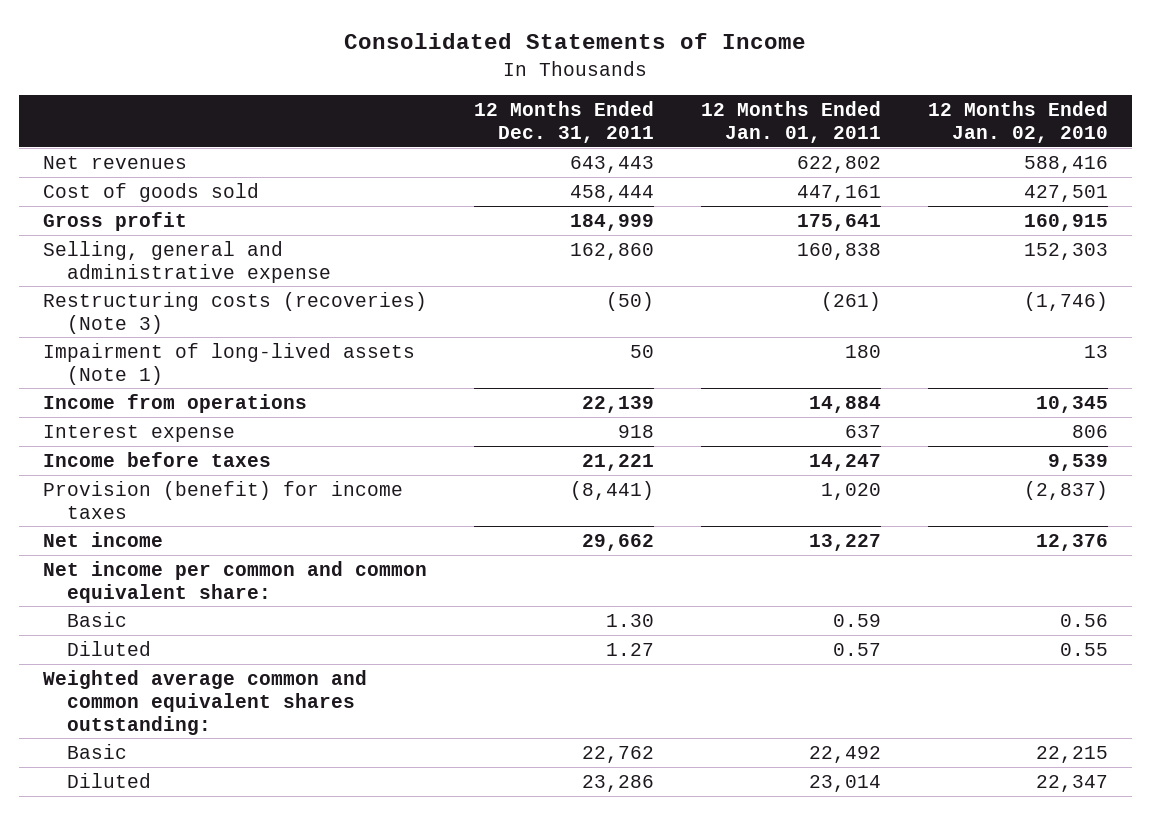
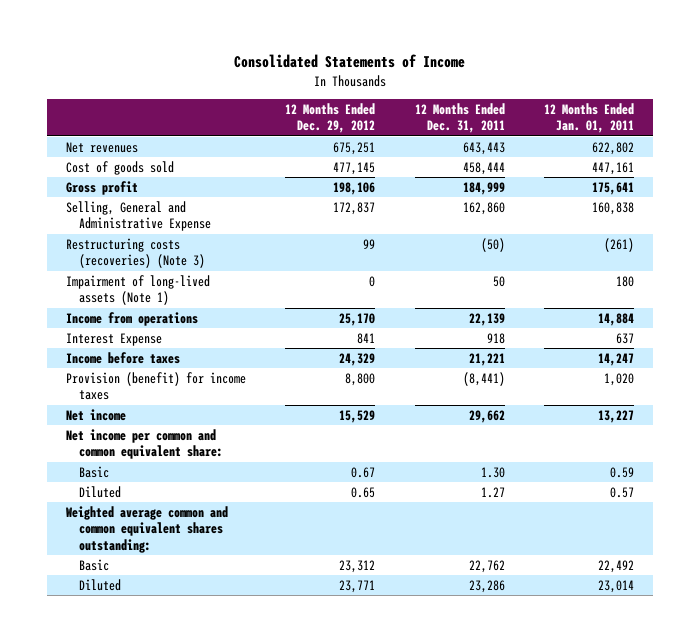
[928,101,1109,144] 12 Months Ended Jan. 02, 2010 -> none
none -> [285,102,376,134] 12 Months Ended Dec. 29, 2012
[42,240,332,283] Selling, general and administrative expense -> [66,200,212,232] Selling, General and Administrative Expense
[42,424,235,442] Interest expense -> [66,332,163,346] Interest Expense

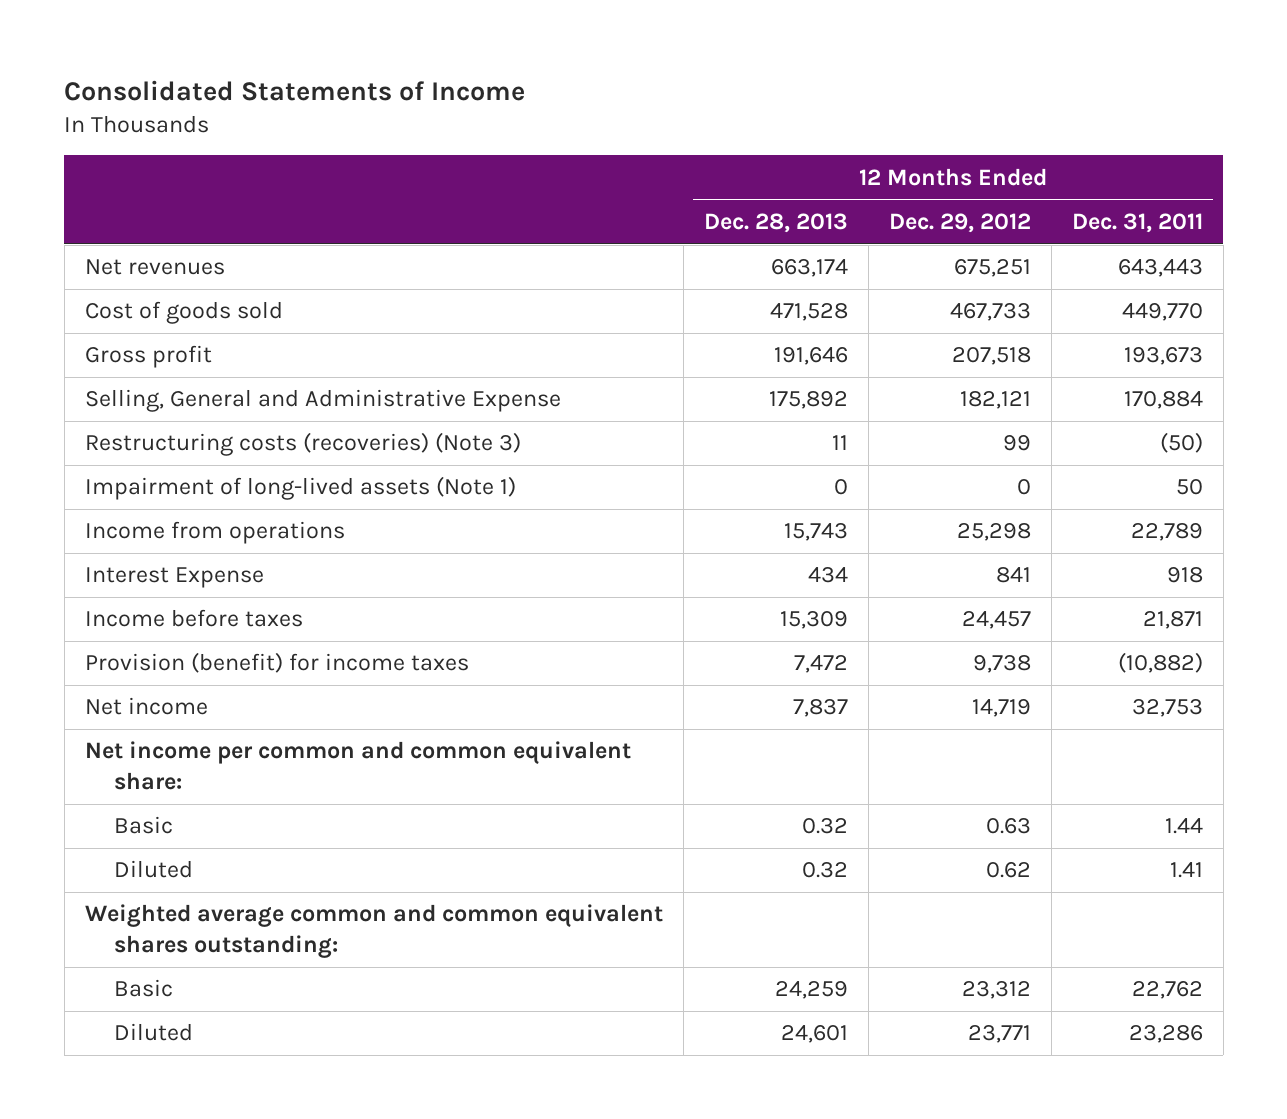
[543,102,634,134] 12 Months Ended Jan. 01, 2011 -> none
none -> [703,212,848,233] Dec. 28, 2013
[333,161,376,175] 477,145 -> [949,303,1031,322] 467,733
[462,161,505,175] 458,444 -> [1121,303,1203,322] 449,770
[333,181,376,195] 198,106 -> [951,347,1031,366] 207,518
[462,181,505,195] 184,999 -> [1123,347,1203,366] 193,673
[333,201,376,215] 172,837 -> [959,391,1031,410] 182,121
[462,201,505,215] 162,860 -> [1123,391,1203,410] 170,884
[339,312,376,326] 25,170 -> [956,523,1031,542] 25,298
[468,312,505,326] 22,139 -> [1130,523,1203,542] 22,789
[339,352,376,366] 24,329 -> [961,611,1031,630] 24,457
[468,352,505,366] 21,221 -> [1142,611,1203,630] 21,871
[345,372,376,386] 8,800 -> [972,655,1031,674] 9,738
[462,371,505,386] (8,441) -> [1117,652,1203,674] (10,882)
[339,409,376,423] 15,529 -> [971,699,1031,718] 14,719
[468,409,505,423] 29,662 -> [1131,699,1203,718] 32,753
[351,466,376,478] 0.67 -> [985,818,1031,835] 0.63
[480,466,505,478] 1.30 -> [1164,818,1203,835] 1.44
[351,486,376,498] 0.65 -> [985,862,1031,879] 0.62
[480,486,505,498] 1.27 -> [1169,862,1203,879] 1.41

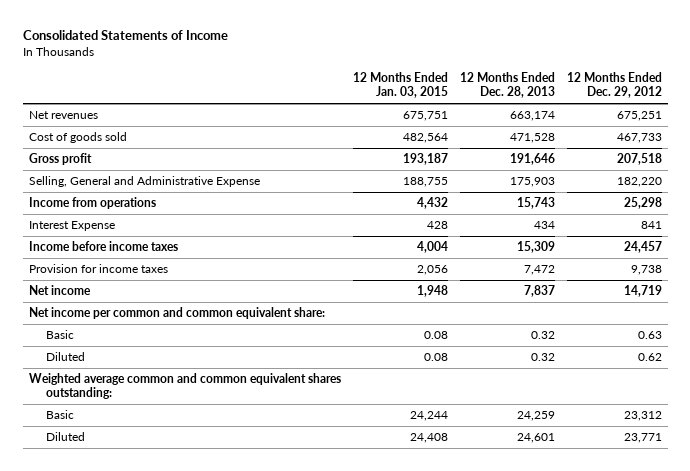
[1071,212,1203,233] Dec. 31, 2011 -> none
none -> [352,72,448,99] 12 Months Ended Jan. 03, 2015
[84,432,521,457] Restructuring costs (recoveries) (Note 3) -> none
[84,476,516,501] Impairment of long-lived assets (Note 1) -> none
[768,391,848,410] 175,892 -> [509,177,555,188] 175,903
[959,391,1031,410] 182,121 -> [616,177,662,188] 182,220
[84,609,303,628] Income before taxes -> [28,241,178,252] Income before income taxes
[84,652,469,674] Provision (benefit) for income taxes -> [28,264,168,274] Provision for income taxes

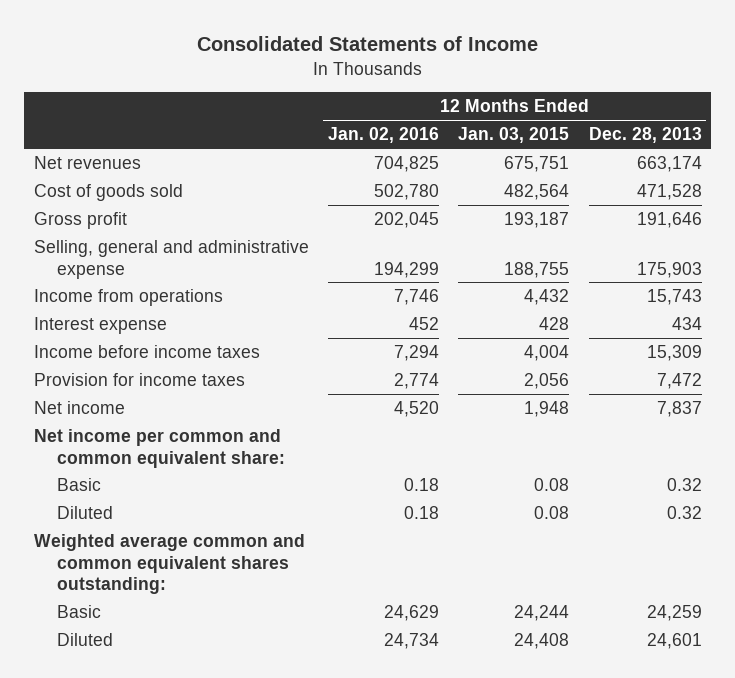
[566,72,662,99] 12 Months Ended Dec. 29, 2012 -> none
none -> [328,127,440,144] Jan. 02, 2016
[28,176,260,188] Selling, General and Administrative Expense -> [33,239,309,279] Selling, general and administrative expense
[28,221,115,232] Interest Expense -> [33,316,167,334] Interest expense

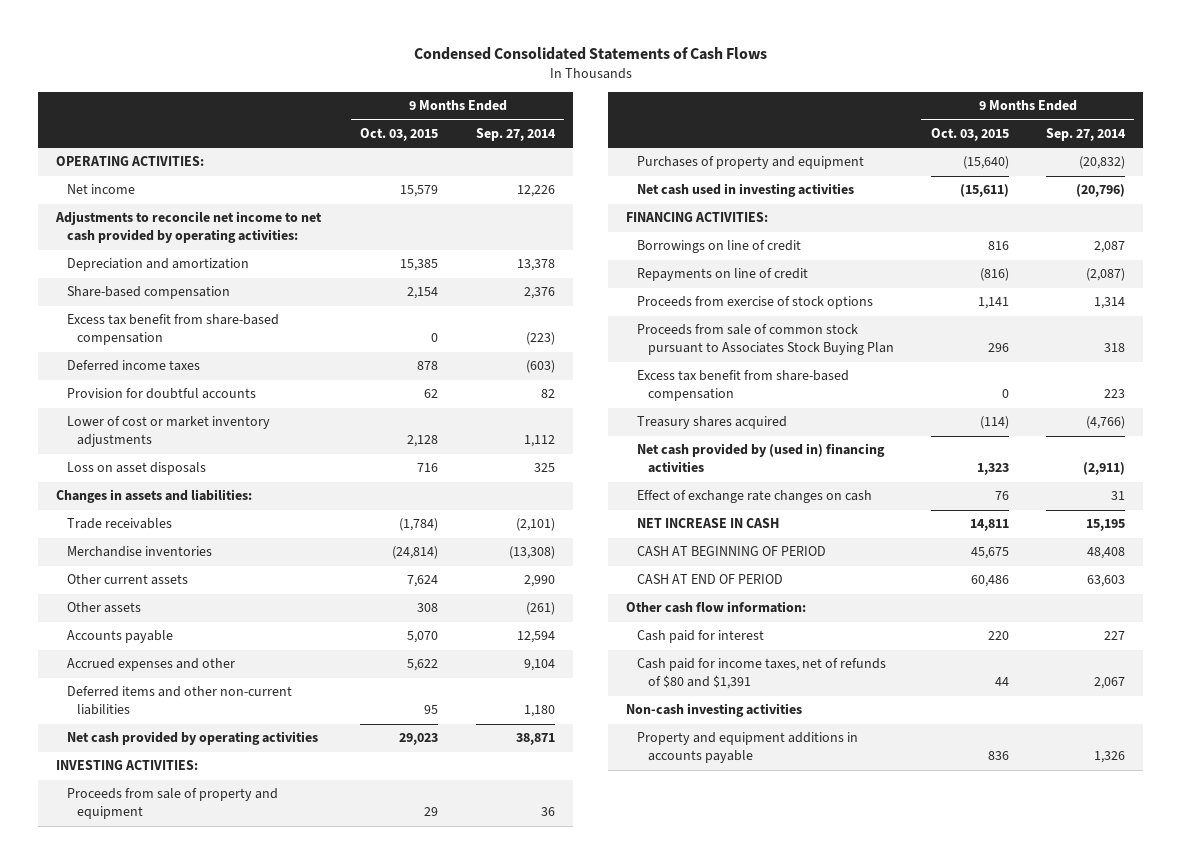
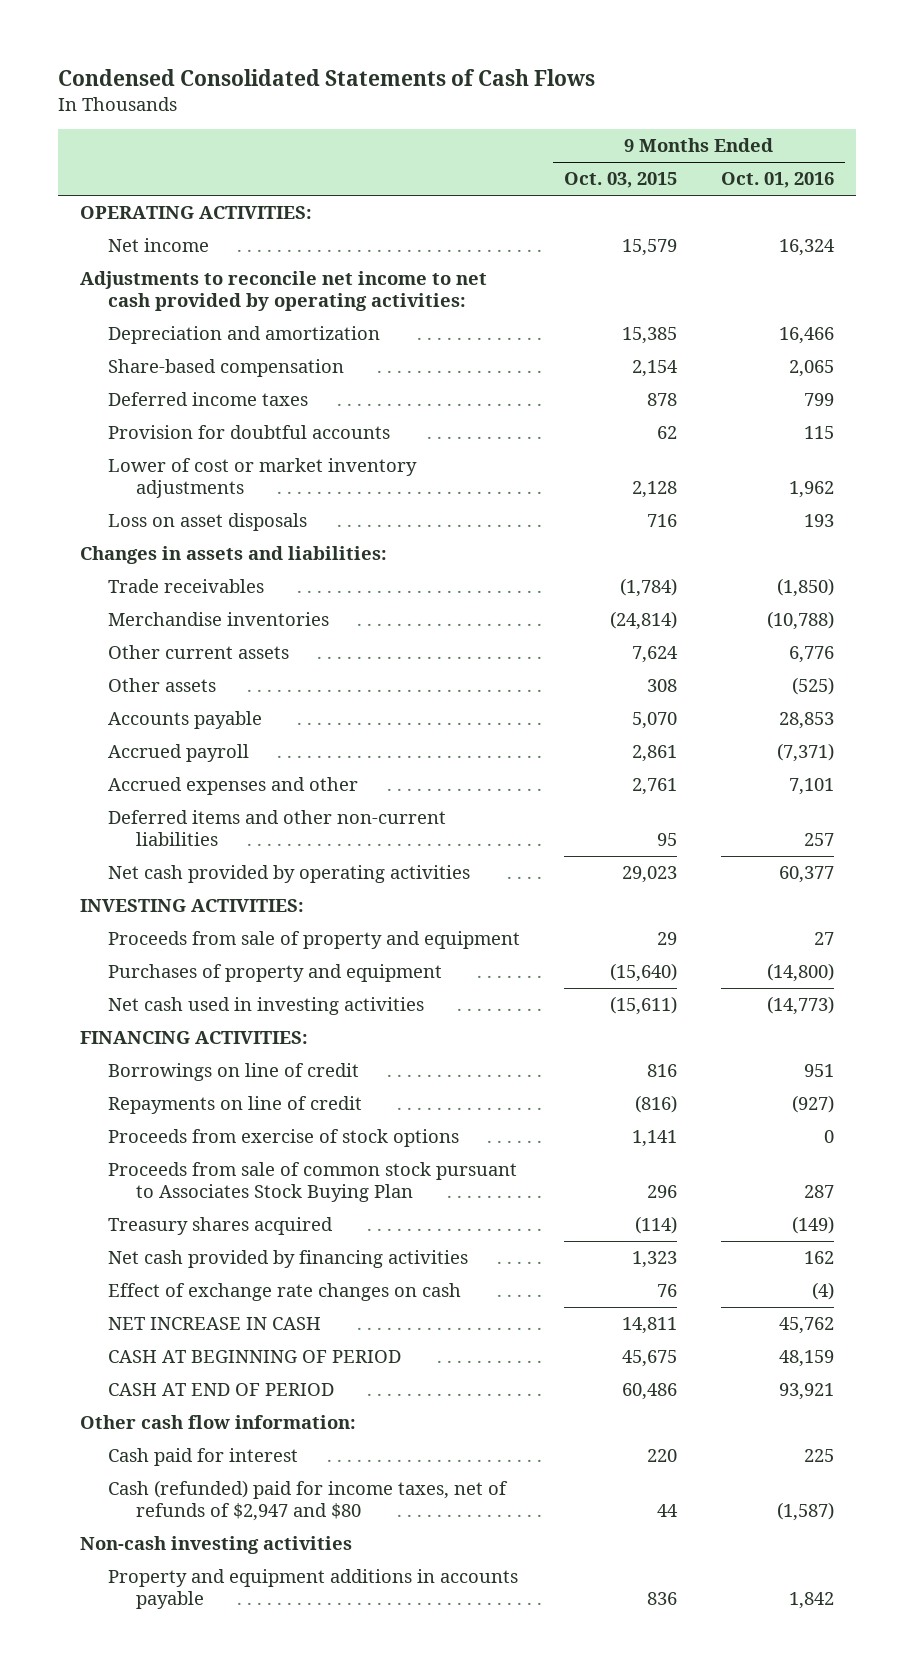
[475,127,556,141] Sep. 27, 2014 -> none
none -> [721,172,835,189] Oct. 01, 2016
[66,314,279,346] Excess tax benefit from share-based compensation -> none
none -> [107,744,249,763] Accrued payroll
[407,659,439,672] 5,622 -> [632,778,678,796] 2,761
[637,370,850,402] Excess tax benefit from share-based compensation -> none
[637,443,886,474] Net cash provided by (used in) financing activities -> [107,1250,468,1269] Net cash provided by financing activities
[637,658,887,690] Cash paid for income taxes, net of refunds of $80 and $1,391 -> [107,1480,508,1522] Cash (refunded) paid for income taxes, net of refunds of $2,947 and $80

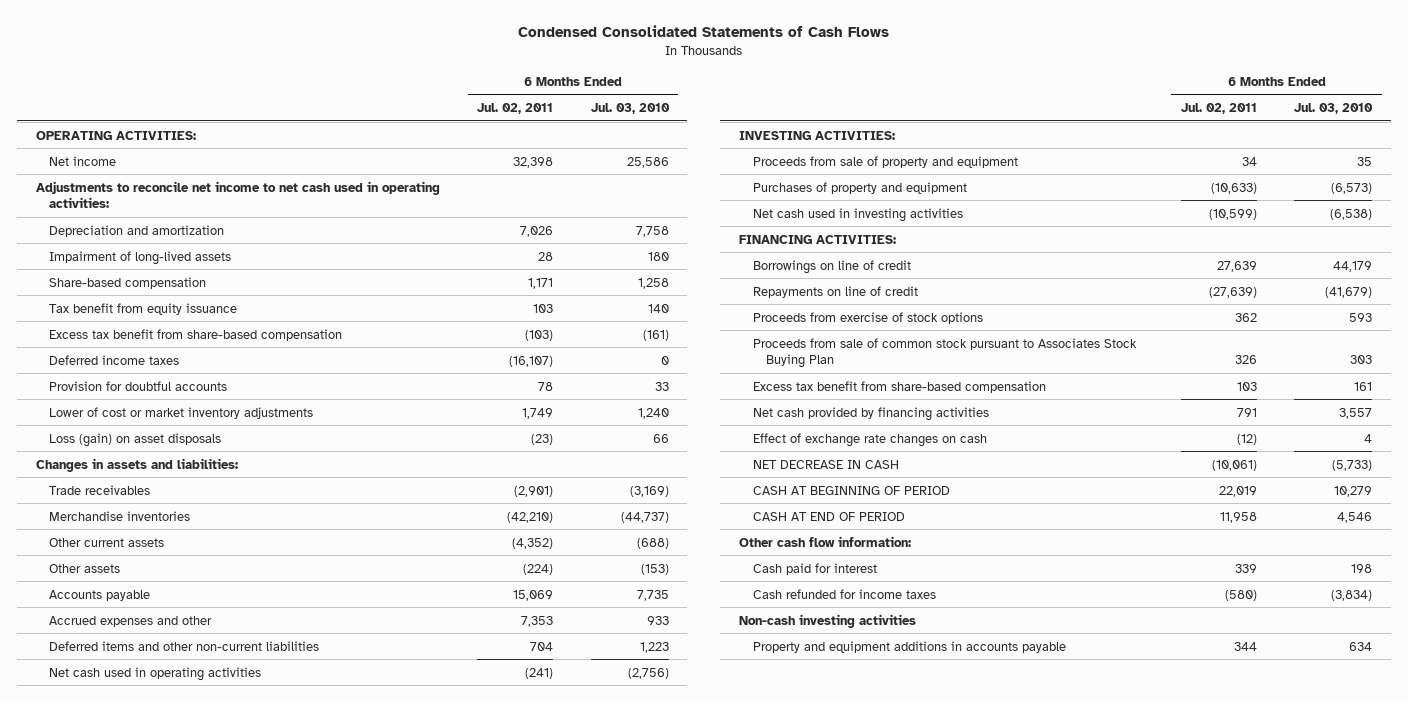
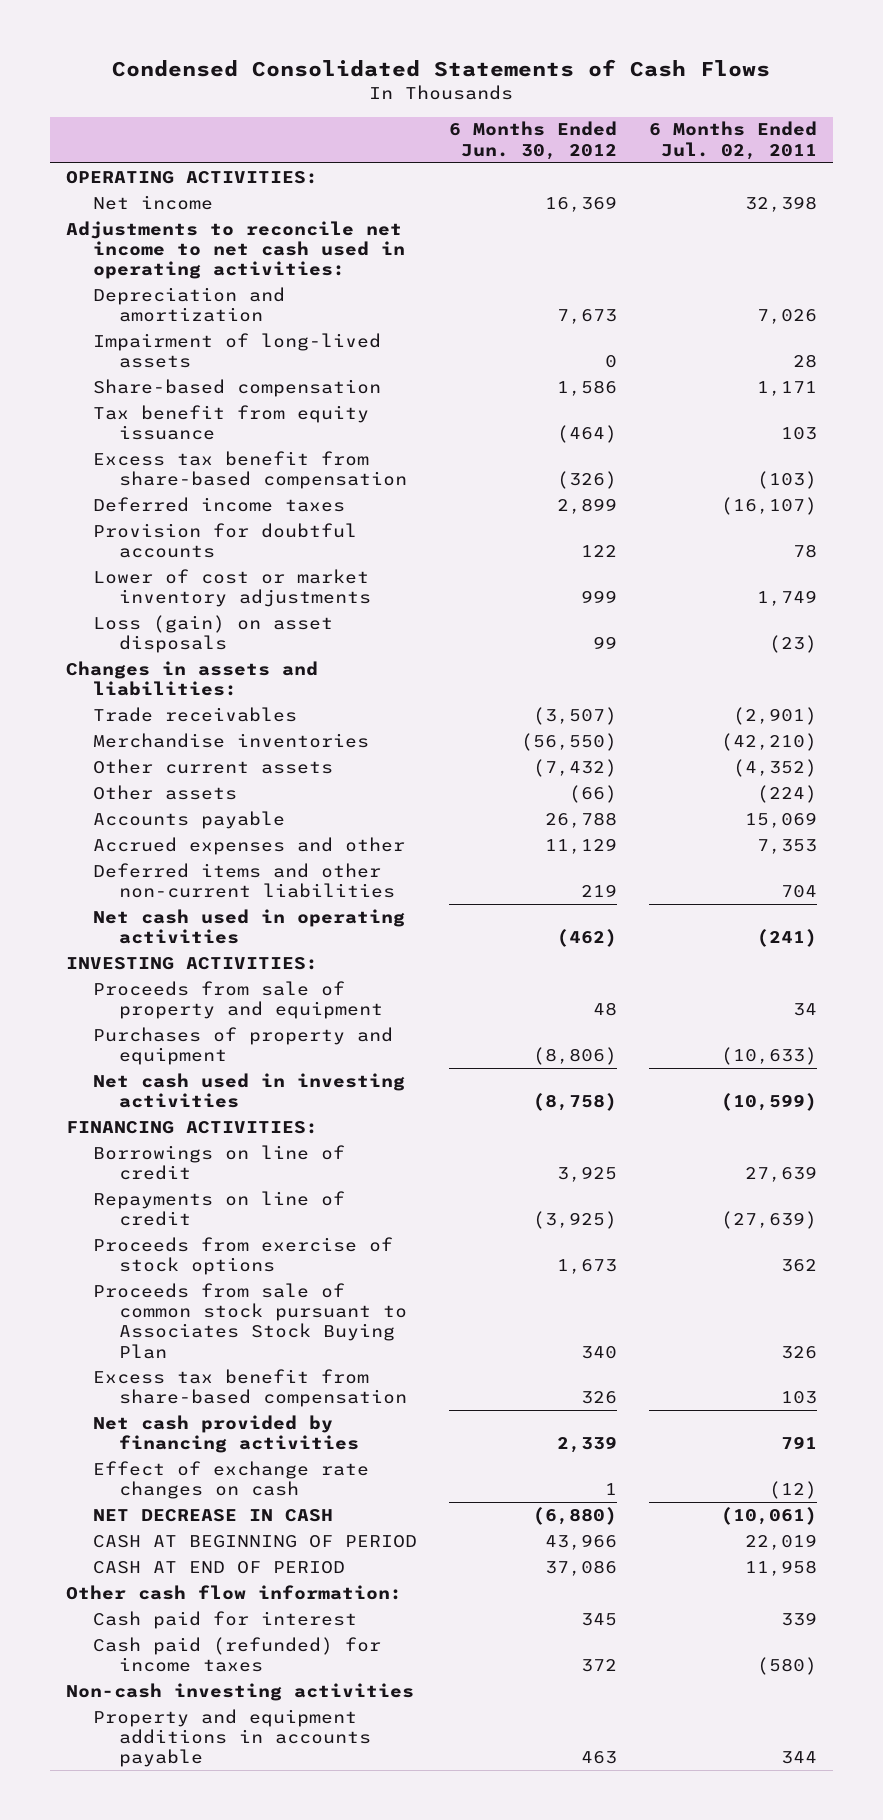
[590,103,670,115] Jul. 03, 2010 -> none
none -> [448,121,617,160] 6 Months Ended Jun. 30, 2012
[752,588,936,599] Cash refunded for income taxes -> [92,1636,381,1673] Cash paid (refunded) for income taxes

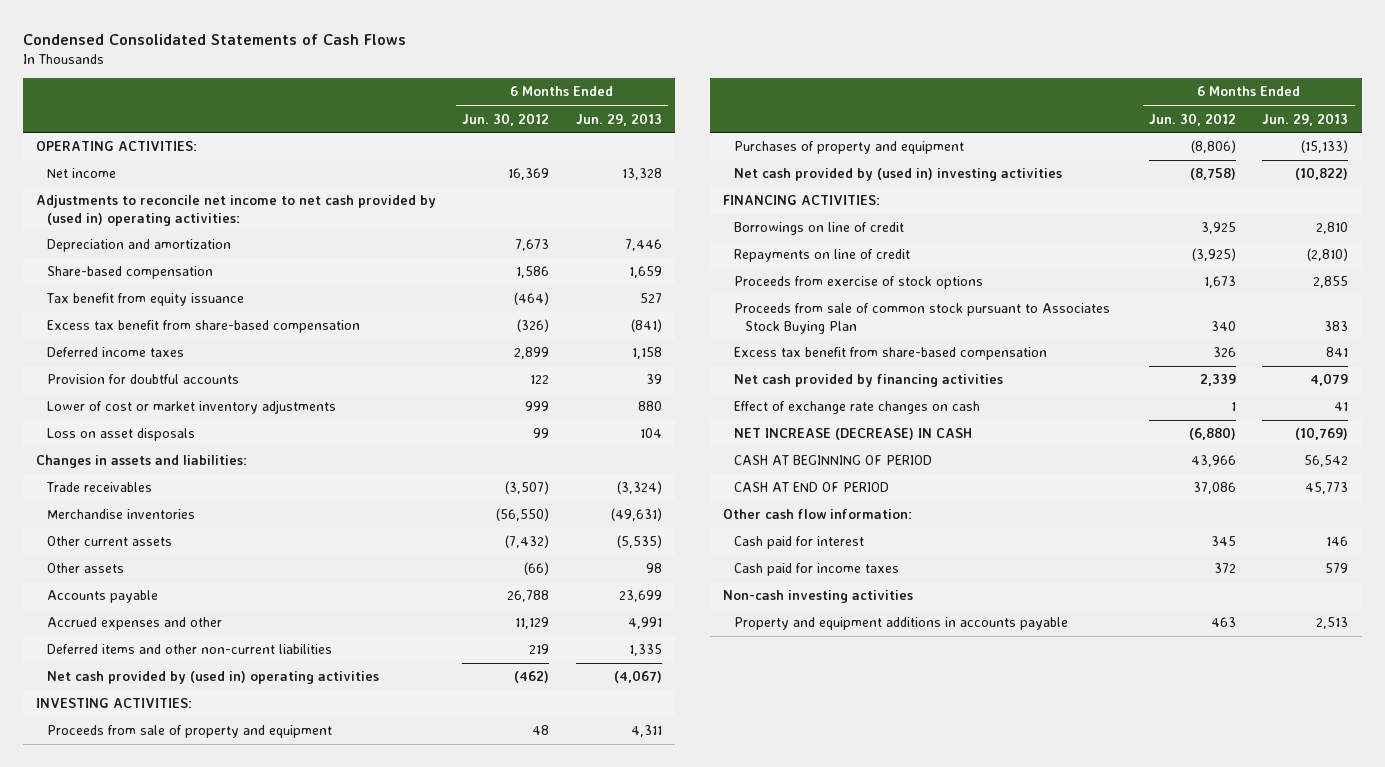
[649,121,818,160] 6 Months Ended Jul. 02, 2011 -> none
none -> [575,112,662,126] Jun. 29, 2013
[65,220,405,280] Adjustments to reconcile net income to net cash used in operating activities: -> [36,195,437,226] Adjustments to reconcile net income to net cash provided by (used in) operating activities:
[92,332,381,369] Impairment of long-lived assets -> none
[92,614,333,654] Loss (gain) on asset disposals -> [46,428,195,442] Loss on asset disposals
[92,908,405,945] Net cash used in operating activities -> [46,671,379,685] Net cash provided by (used in) operating activities
[92,1072,405,1109] Net cash used in investing activities -> [733,168,1062,182] Net cash provided by (used in) investing activities
[92,1508,333,1522] NET DECREASE IN CASH -> [733,428,972,441] NET INCREASE (DECREASE) IN CASH
[92,1636,381,1673] Cash paid (refunded) for income taxes -> [733,563,899,577] Cash paid for income taxes

